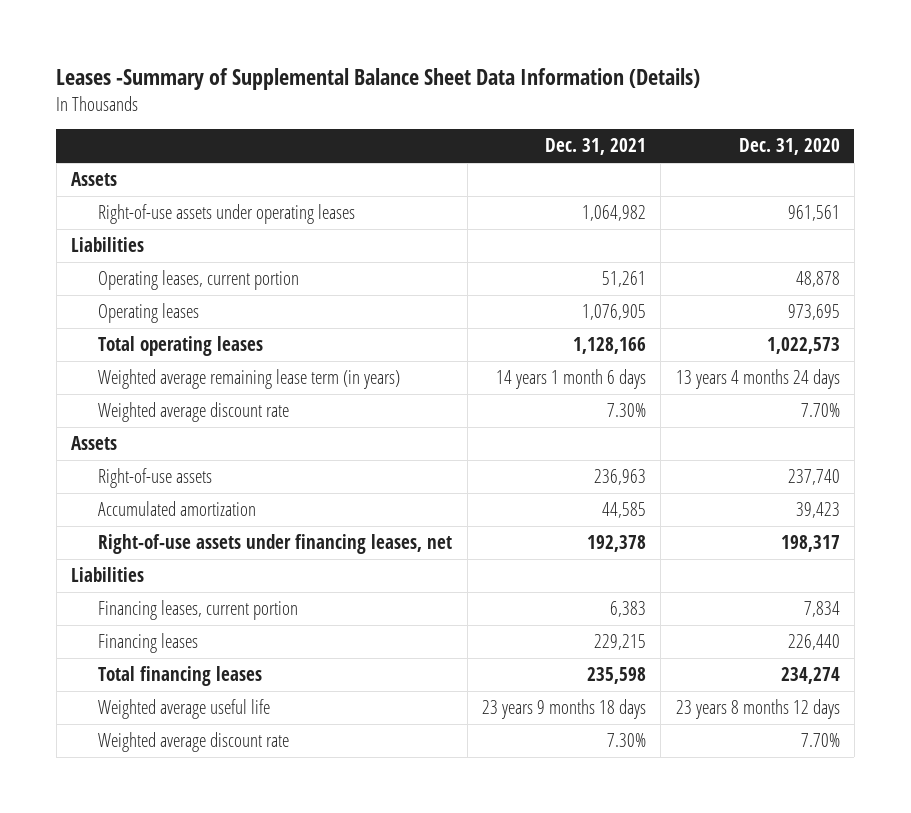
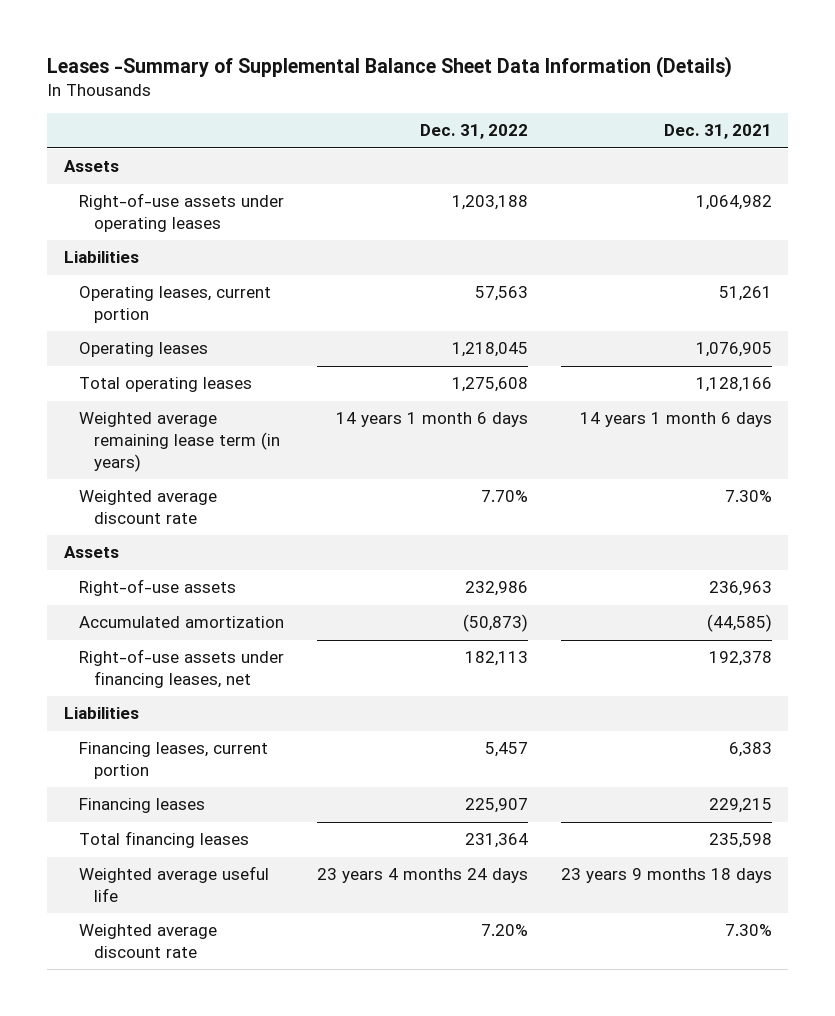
[738,138,840,156] Dec. 31, 2020 -> none
none -> [419,124,528,140] Dec. 31, 2022
[601,502,646,519] 44,585 -> [706,614,772,633] (44,585)

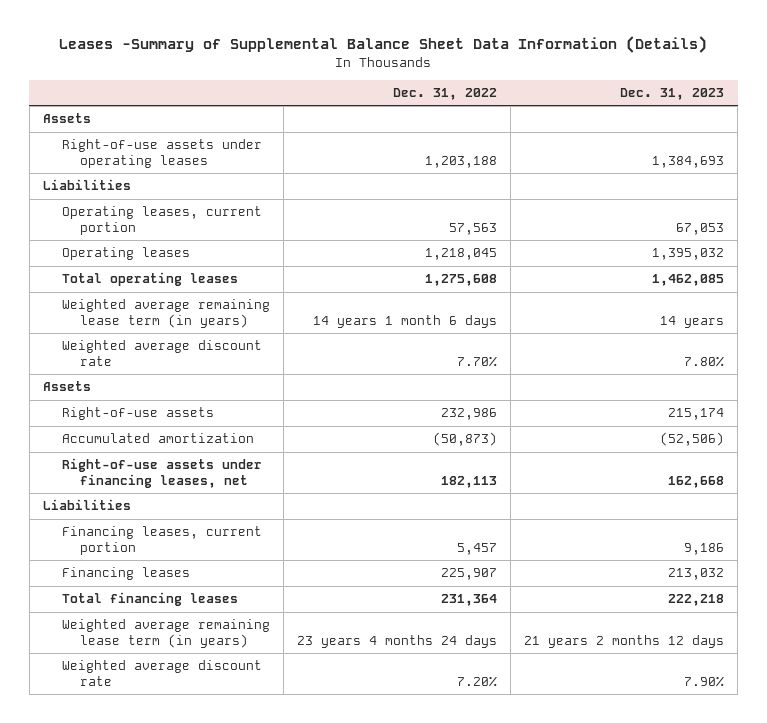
[663,124,772,140] Dec. 31, 2021 -> none
none -> [620,88,725,101] Dec. 31, 2023
[78,866,269,902] Weighted average useful life -> [61,619,270,649] Weighted average remaining lease term (in years)

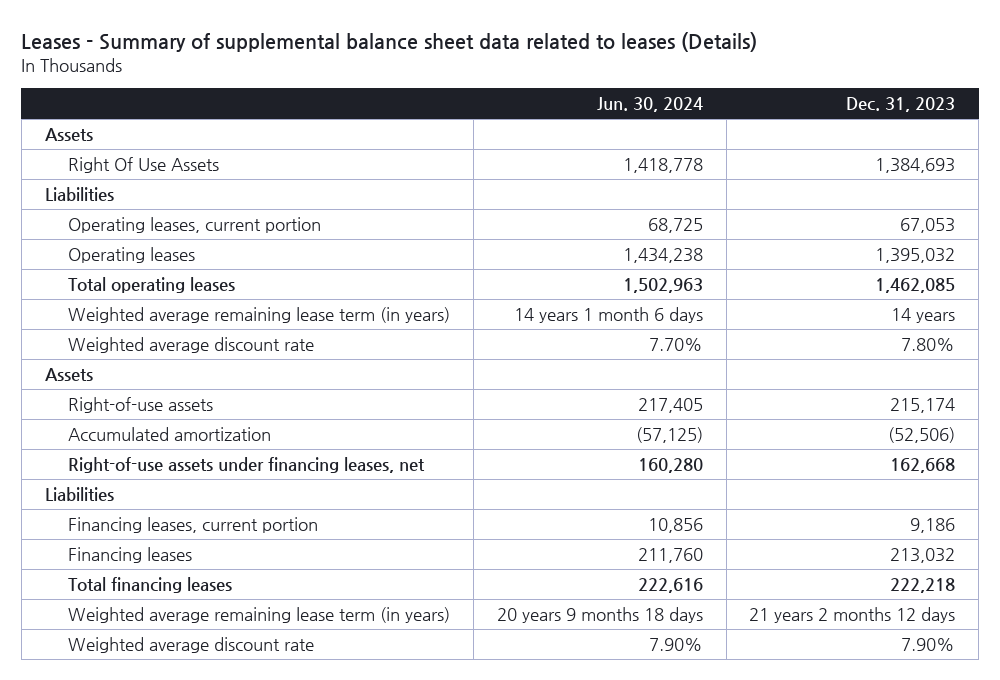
[59,36,708,54] Leases -Summary of Supplemental Balance Sheet Data Information (Details) -> [21,31,758,52] Leases - Summary of supplemental balance sheet data related to leases (Details)
[392,88,497,101] Dec. 31, 2022 -> none
none -> [596,97,703,113] Jun. 30, 2024
[61,139,262,169] Right-of-use assets under operating leases -> [68,157,220,174] Right Of Use Assets

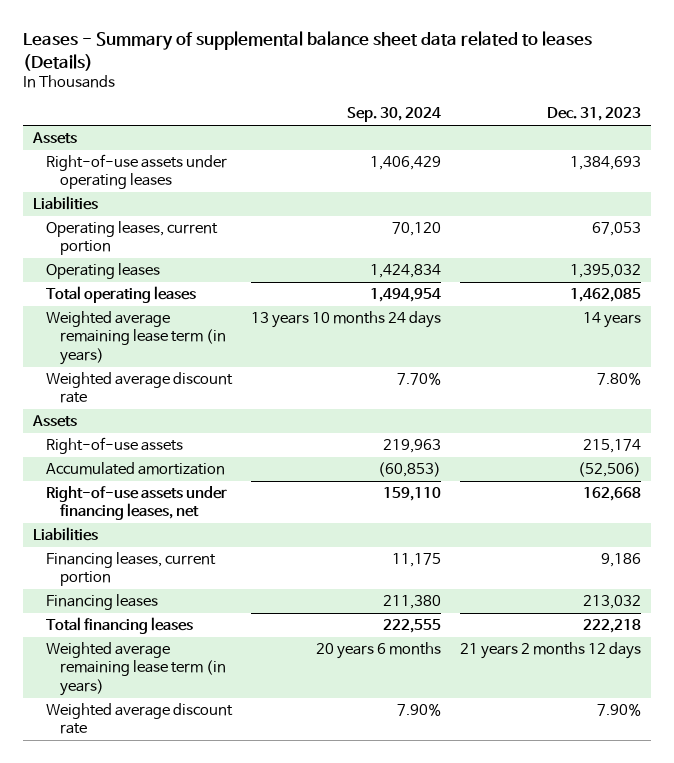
[596,97,703,113] Jun. 30, 2024 -> none
none -> [347,107,442,123] Sep. 30, 2024
[68,157,220,174] Right Of Use Assets -> [46,154,228,190] Right-of-use assets under operating leases

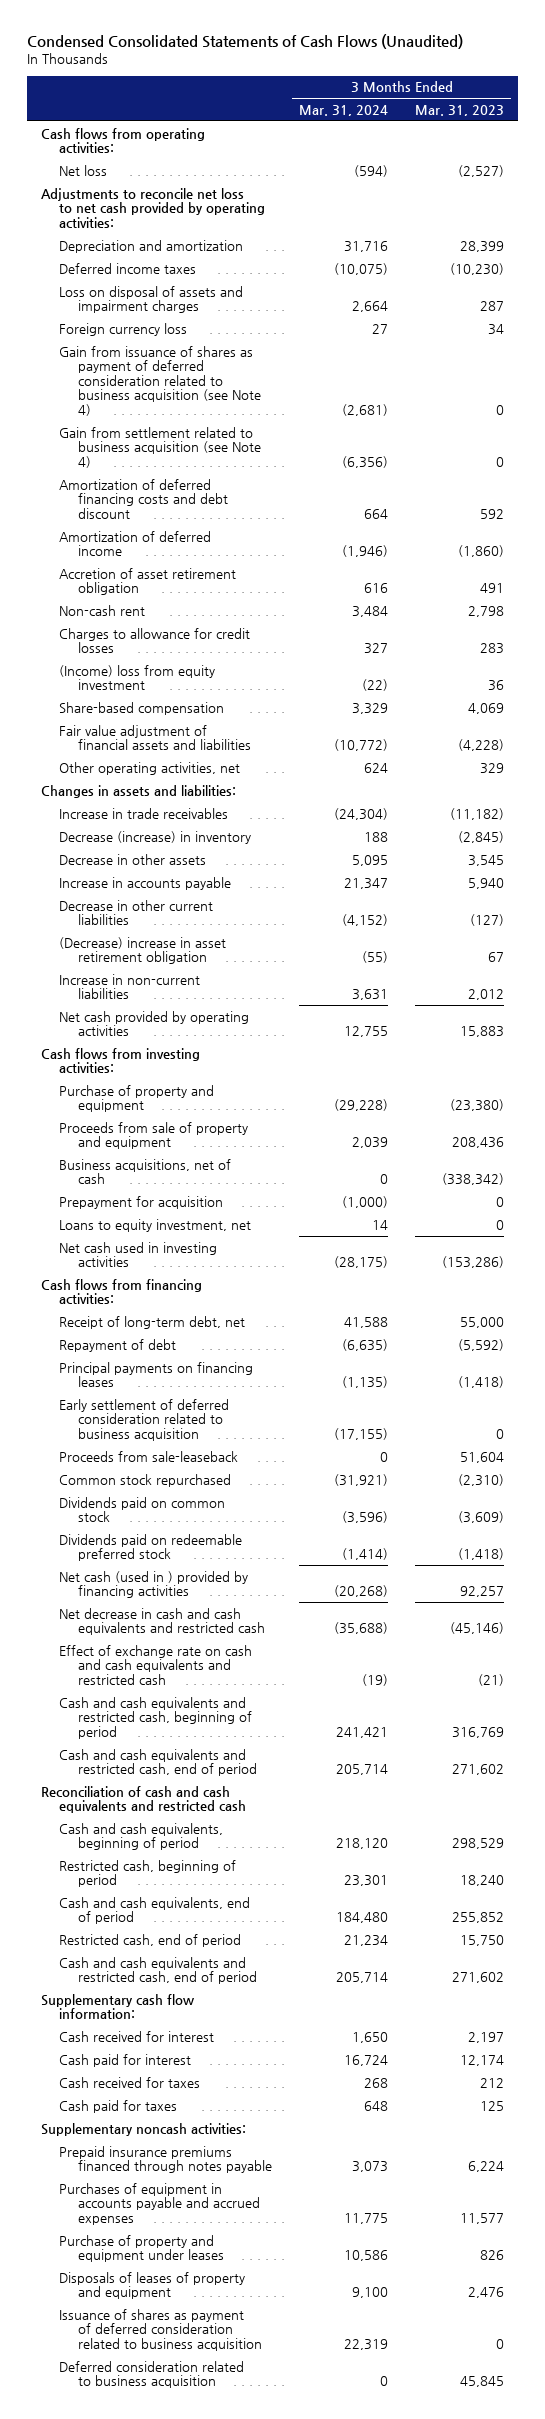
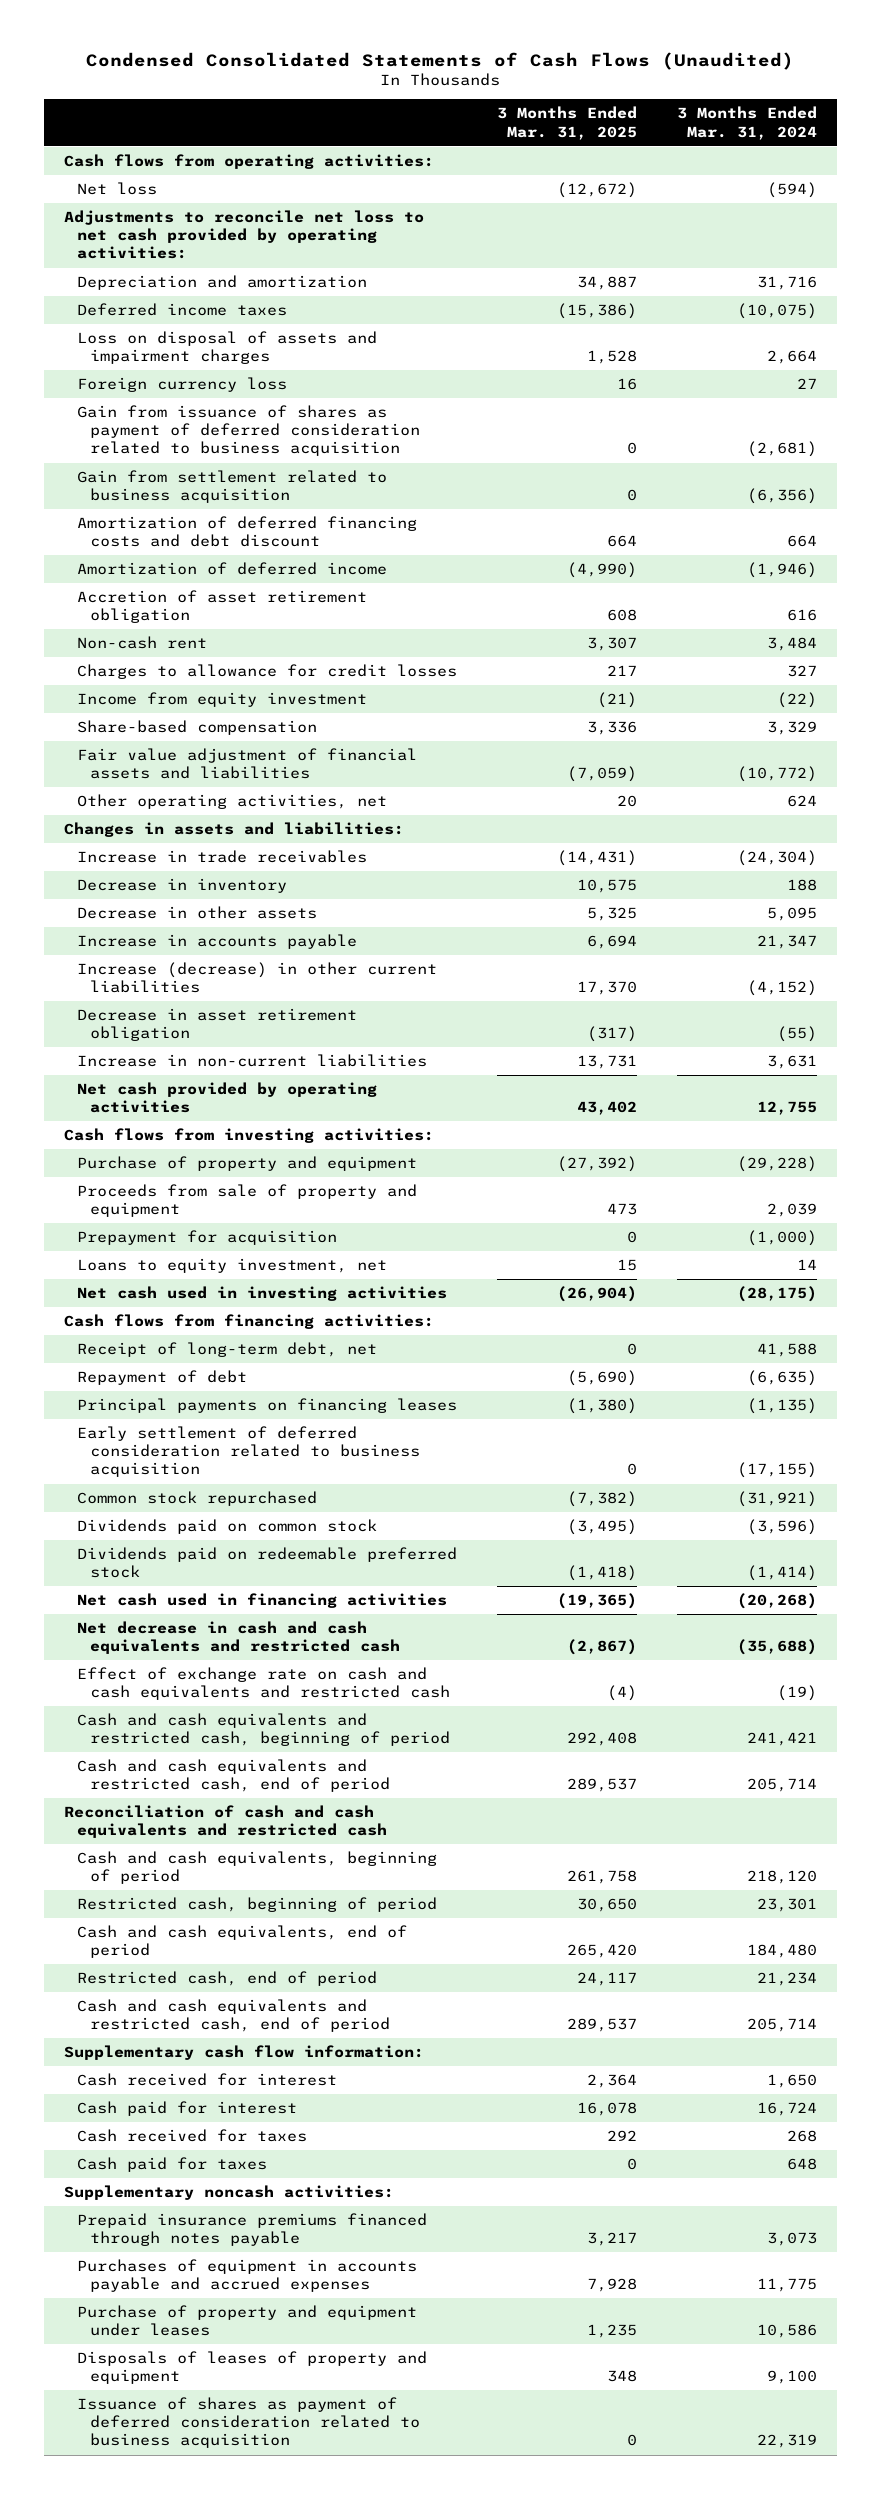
[415,105,505,117] Mar. 31, 2023 -> none
none -> [497,106,638,140] 3 Months Ended Mar. 31, 2025
[59,345,261,417] Gain from issuance of shares as payment of deferred consideration related to business acquisition (see Note 4) -> [76,405,420,457] Gain from issuance of shares as payment of deferred consideration related to business acquisition
[59,426,261,468] Gain from settlement related to business acquisition (see Note 4) -> [76,470,387,504] Gain from settlement related to business acquisition
[59,664,216,691] (Income) loss from equity investment -> [76,692,367,708] Income from equity investment
[59,830,252,844] Decrease (increase) in inventory -> [76,878,287,894] Decrease in inventory
[59,899,214,926] Decrease in other current liabilities -> [76,962,437,994] Increase (decrease) in other current liabilities
[59,936,227,965] (Decrease) increase in asset retirement obligation -> [76,1008,357,1042] Decrease in asset retirement obligation
[59,1158,232,1185] Business acquisitions, net of cash -> none
[59,1450,239,1462] Proceeds from sale-leaseback -> none
[59,1570,249,1599] Net cash (used in ) provided by financing activities -> [76,1593,447,1609] Net cash used in financing activities
[59,2360,245,2389] Deferred consideration related to business acquisition -> none

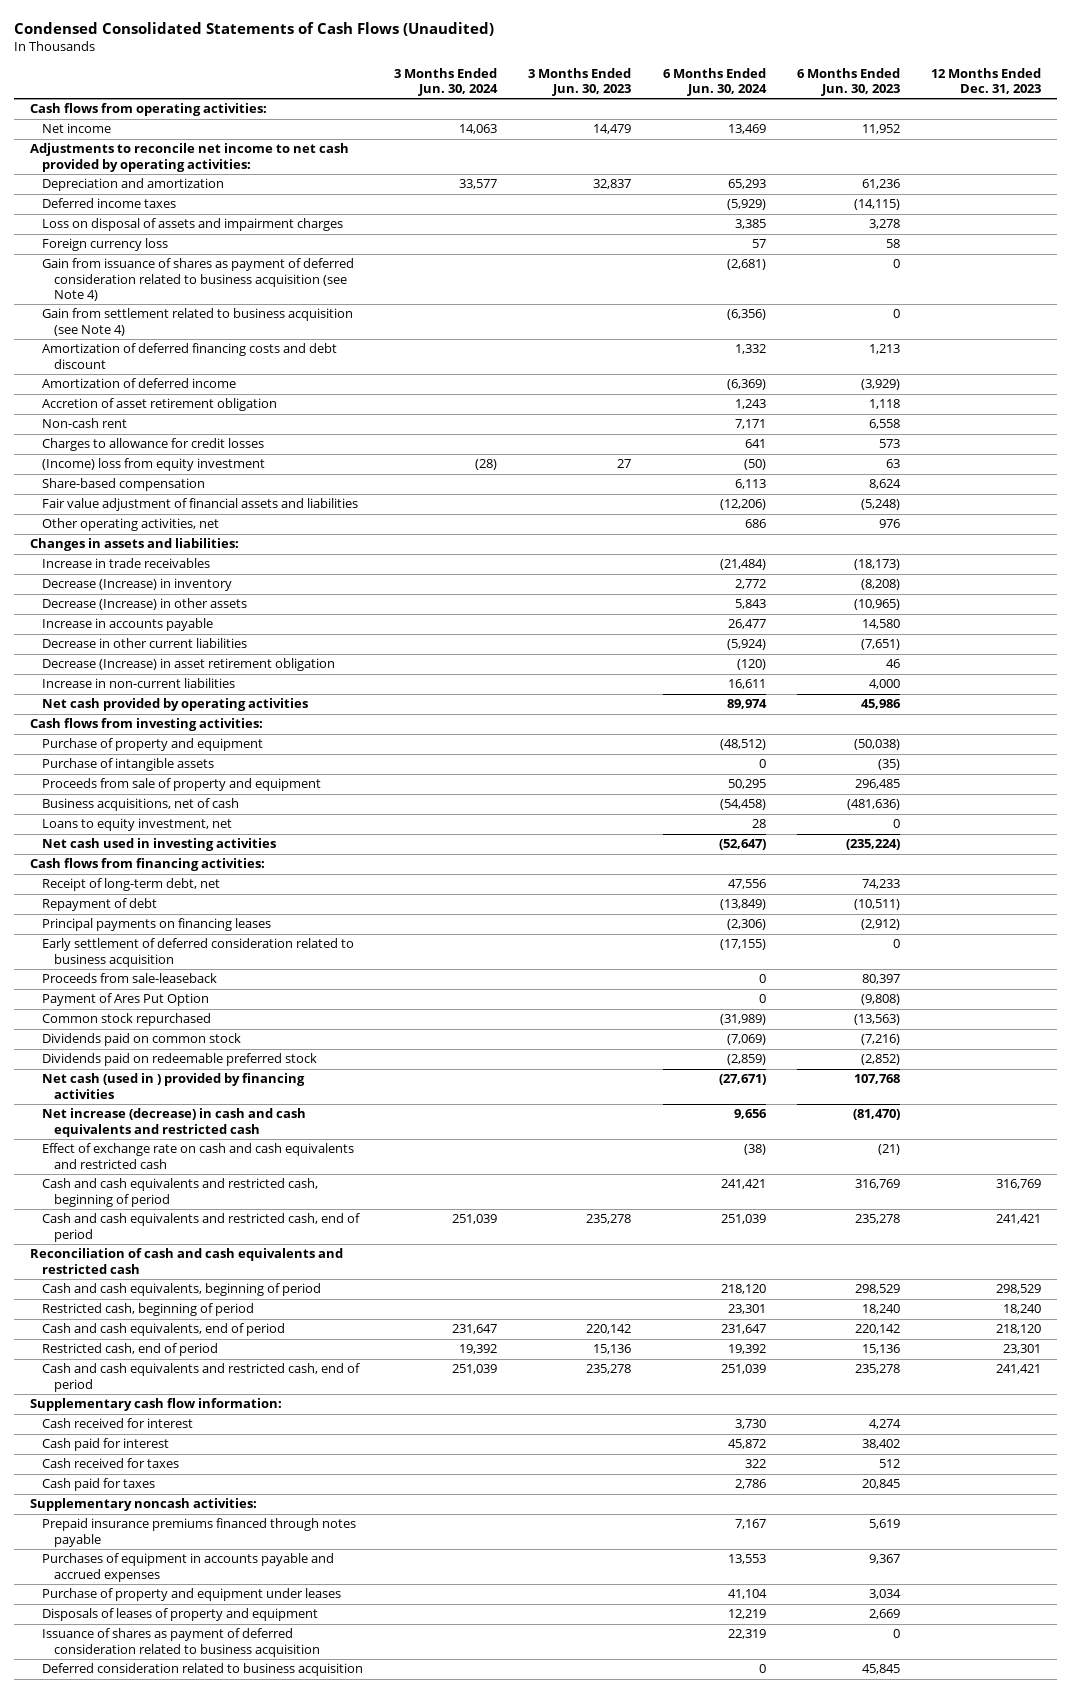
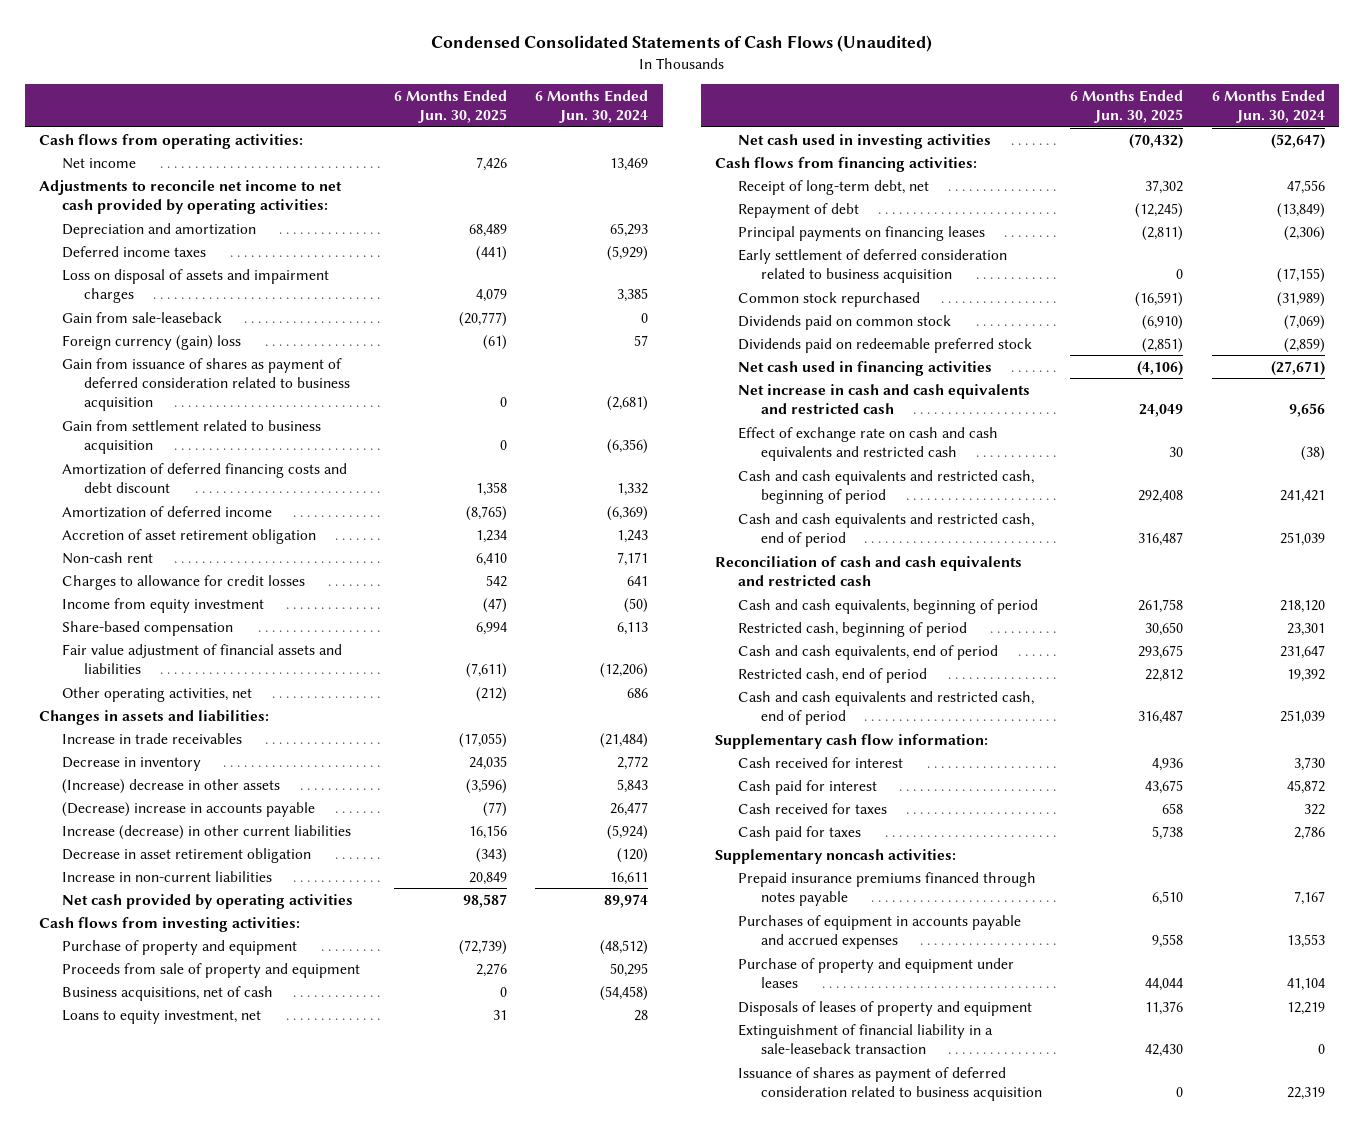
[394,67,499,97] 3 Months Ended Jun. 30, 2024 -> none
[528,67,632,97] 3 Months Ended Jun. 30, 2023 -> none
[797,67,901,97] 6 Months Ended Jun. 30, 2023 -> none
[931,67,1042,95] 12 Months Ended Dec. 31, 2023 -> none
none -> [393,89,507,124] 6 Months Ended Jun. 30, 2025
none -> [61,311,222,323] Gain from sale-leaseback
[41,238,168,252] Foreign currency loss -> [61,334,241,350] Foreign currency (gain) loss
[41,258,354,301] Gain from issuance of shares as payment of deferred consideration related to business acquisition (see Note 4) -> [61,357,351,412] Gain from issuance of shares as payment of deferred consideration related to business acquisition
[41,308,353,336] Gain from settlement related to business acquisition (see Note 4) -> [61,419,321,454] Gain from settlement related to business acquisition
[41,458,265,472] (Income) loss from equity investment -> [61,597,264,613] Income from equity investment
[41,578,232,592] Decrease (Increase) in inventory -> [61,756,201,771] Decrease in inventory
[41,598,247,611] Decrease (Increase) in other assets -> [61,778,280,794] (Increase) decrease in other assets
[41,618,213,632] Increase in accounts payable -> [61,801,315,817] (Decrease) increase in accounts payable
[41,638,247,649] Decrease in other current liabilities -> [61,824,351,840] Increase (decrease) in other current liabilities
[41,658,335,672] Decrease (Increase) in asset retirement obligation -> [61,847,311,863] Decrease in asset retirement obligation
[41,758,214,772] Purchase of intangible assets -> none
[41,973,217,984] Proceeds from sale-leaseback -> none
[41,993,209,1007] Payment of Ares Put Option -> none
[41,1073,305,1099] Net cash (used in ) provided by financing activities -> [738,360,993,376] Net cash used in financing activities
[41,1108,306,1137] Net increase (decrease) in cash and cash equivalents and restricted cash -> [738,383,1031,414] Net increase in cash and cash equivalents and restricted cash
none -> [738,1023,994,1054] Extinguishment of financial liability in a sale-leaseback transaction
[41,1663,363,1677] Deferred consideration related to business acquisition -> none

